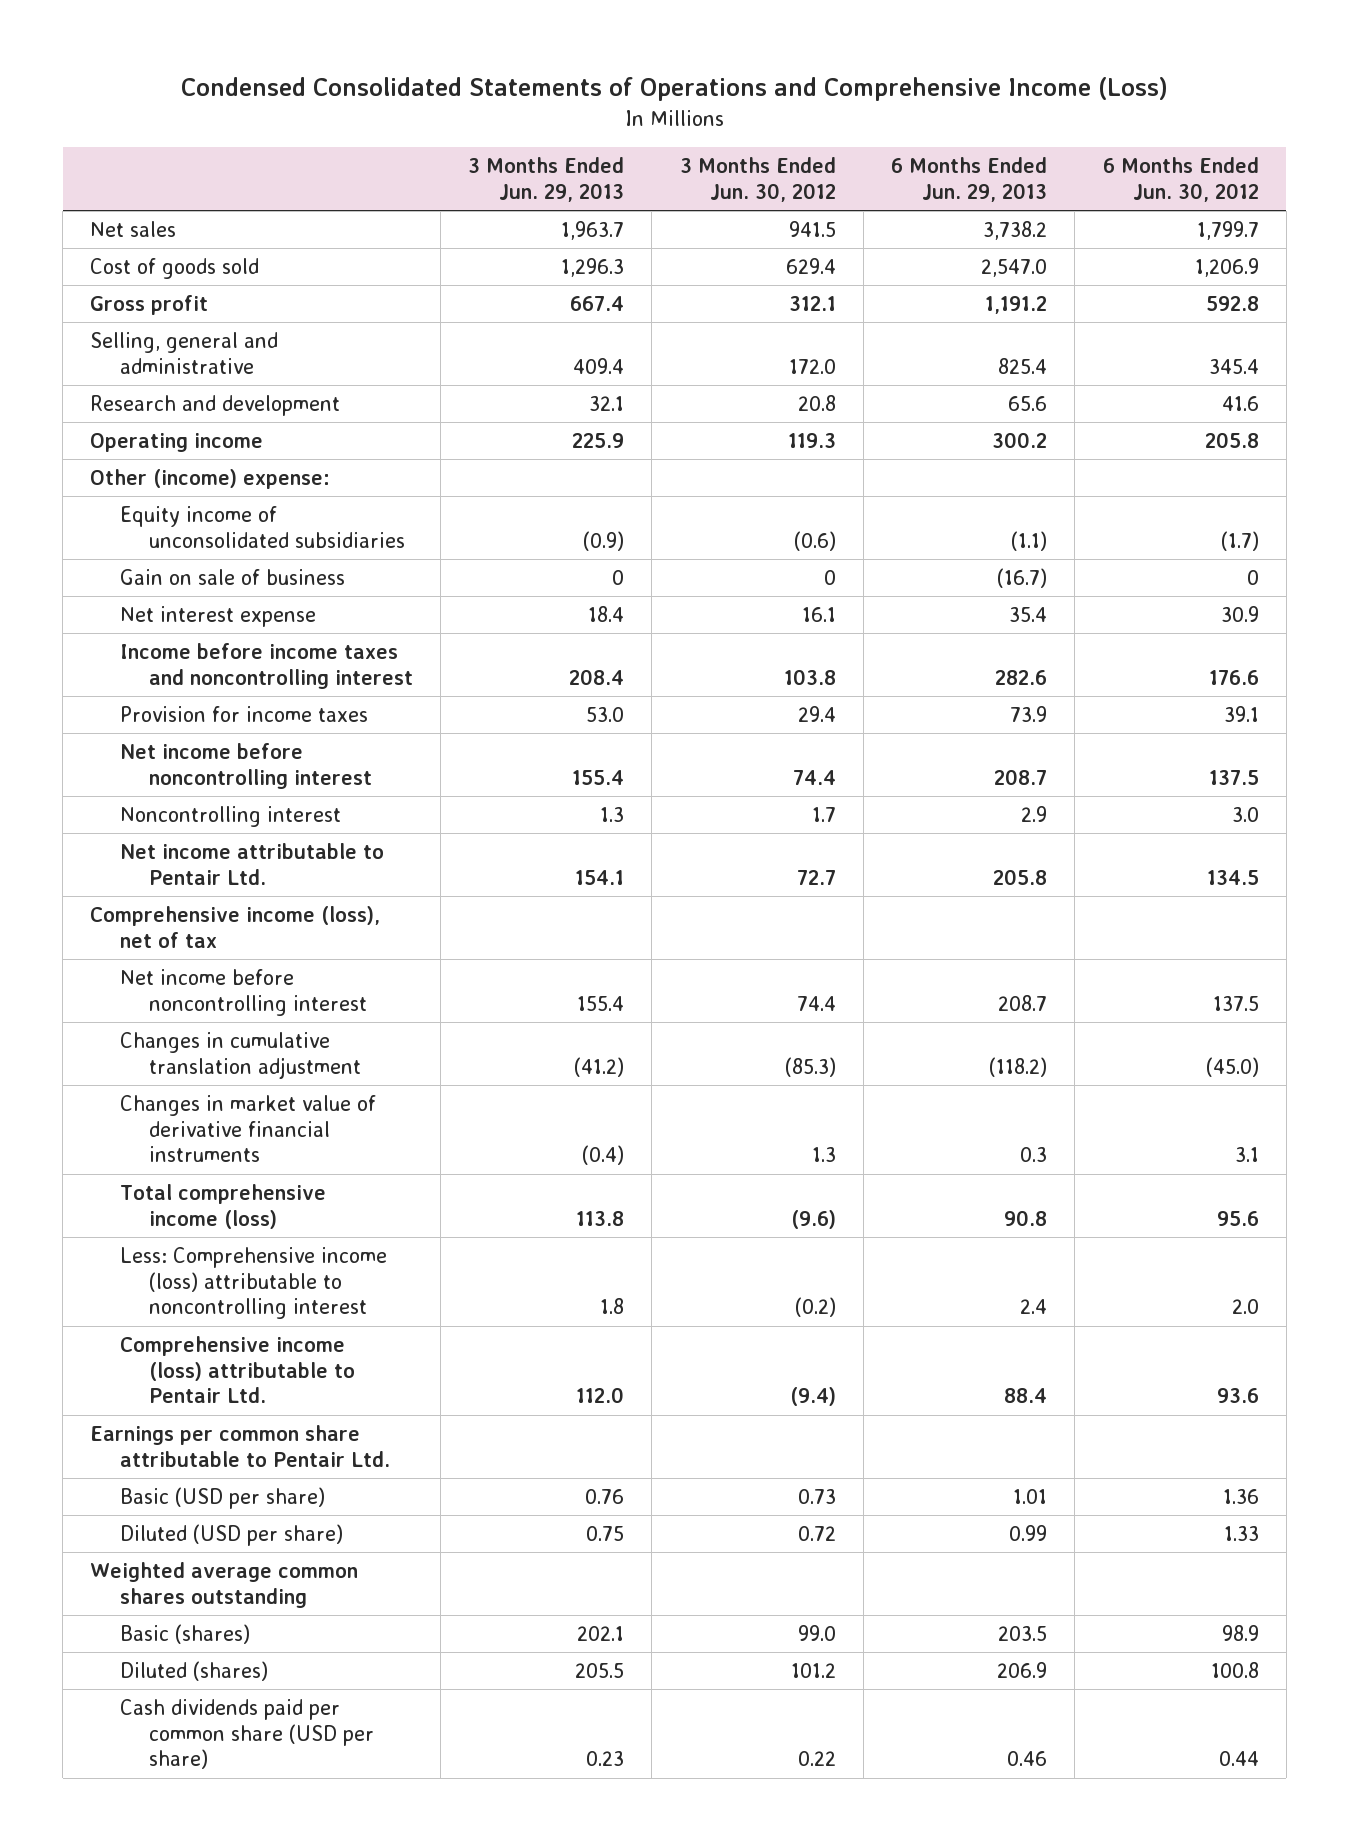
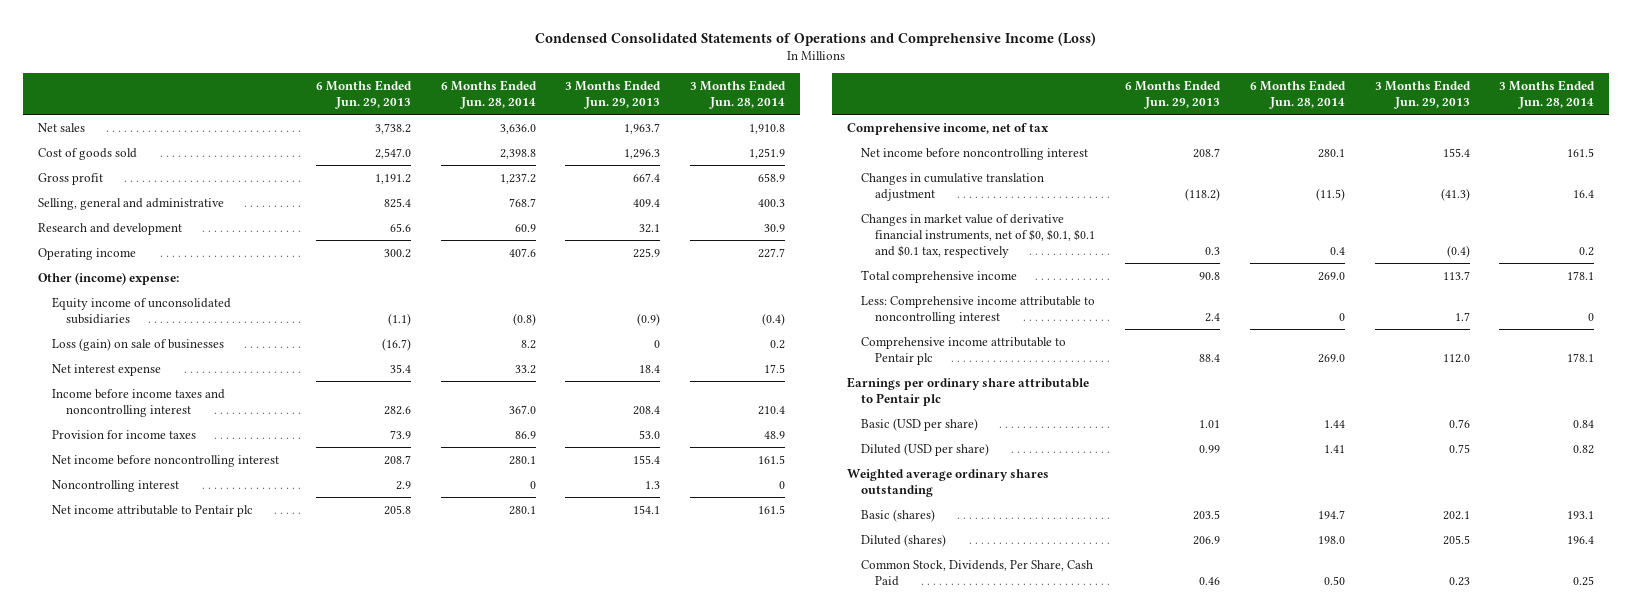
[679,157,836,202] 3 Months Ended Jun. 30, 2012 -> none
[1102,157,1259,202] 6 Months Ended Jun. 30, 2012 -> none
none -> [440,79,537,109] 6 Months Ended Jun. 28, 2014
none -> [690,79,787,109] 3 Months Ended Jun. 28, 2014
[119,568,345,585] Gain on sale of business -> [51,337,224,351] Loss (gain) on sale of businesses
[119,842,384,885] Net income attributable to Pentair Ltd. -> [51,504,253,517] Net income attributable to Pentair plc
[90,905,381,948] Comprehensive income (loss), net of tax -> [847,122,1050,135] Comprehensive income, net of tax
[574,1056,625,1077] (41.2) -> [1440,187,1470,201] (41.3)
[119,1094,376,1163] Changes in market value of derivative financial instruments -> [861,213,1096,258] Changes in market value of derivative financial instruments, net of $0, $0.1, $0.1 and $0.1 tax, respectively
[119,1183,326,1229] Total comprehensive income (loss) -> [861,269,1018,283] Total comprehensive income
[576,1210,625,1226] 113.8 -> [1442,270,1470,280] 113.7
[119,1246,387,1320] Less: Comprehensive income (loss) attributable to noncontrolling interest -> [861,295,1096,324] Less: Comprehensive income attributable to noncontrolling interest
[600,1298,625,1315] 1.8 -> [1454,311,1470,321] 1.7
[119,1335,355,1404] Comprehensive income (loss) attributable to Pentair Ltd. -> [861,336,1067,365] Comprehensive income attributable to Pentair plc
[90,1424,390,1467] Earnings per common share attributable to Pentair Ltd. -> [847,376,1090,406] Earnings per ordinary share attributable to Pentair plc
[90,1561,359,1608] Weighted average common shares outstanding -> [847,468,1050,497] Weighted average ordinary shares outstanding
[119,1698,374,1770] Cash dividends paid per common share (USD per share) -> [861,559,1094,586] Common Stock, Dividends, Per Share, Cash Paid

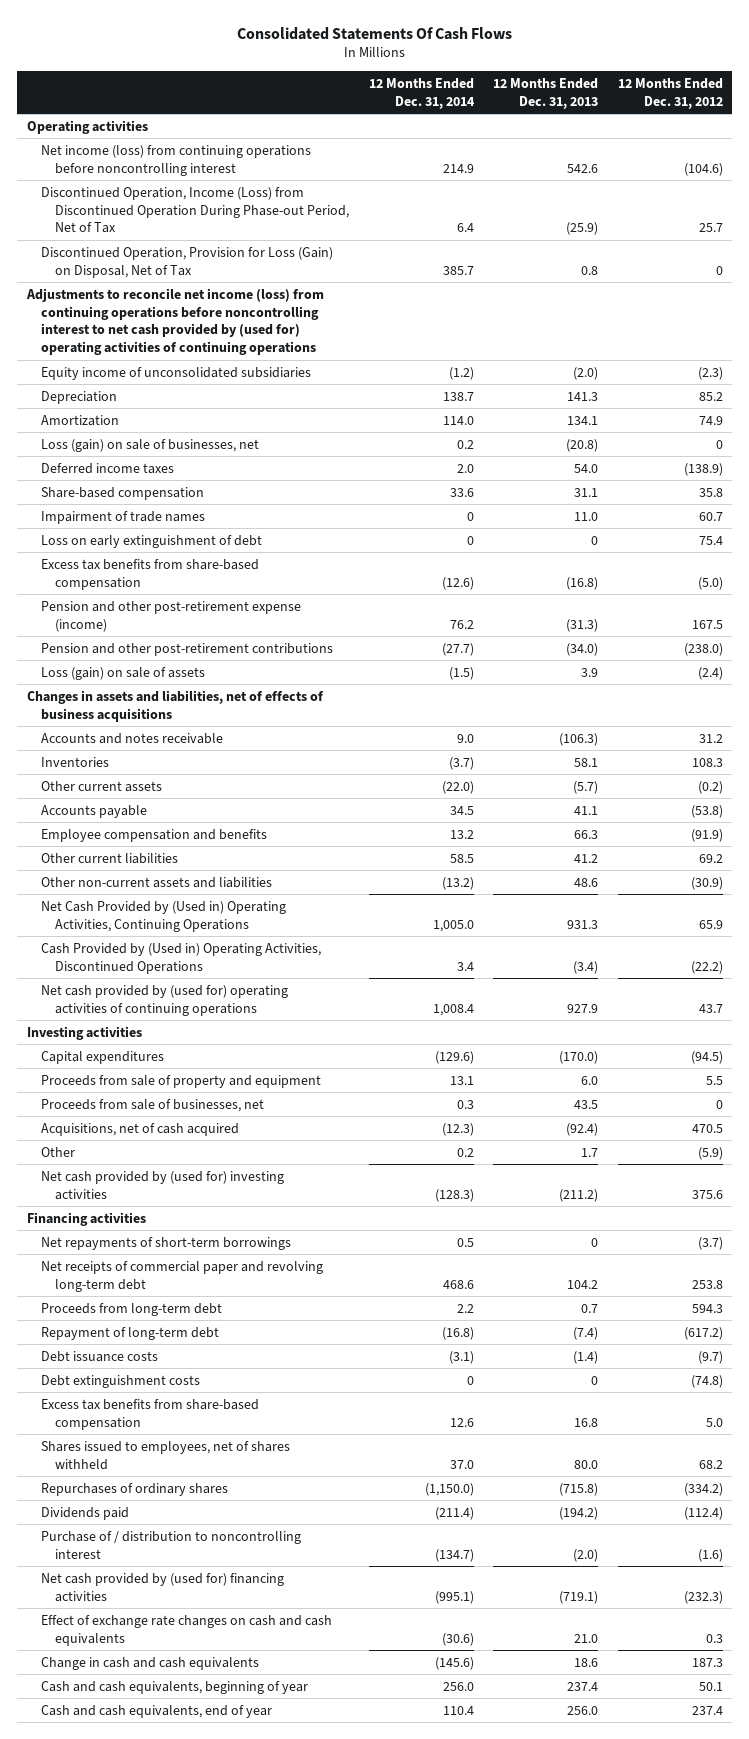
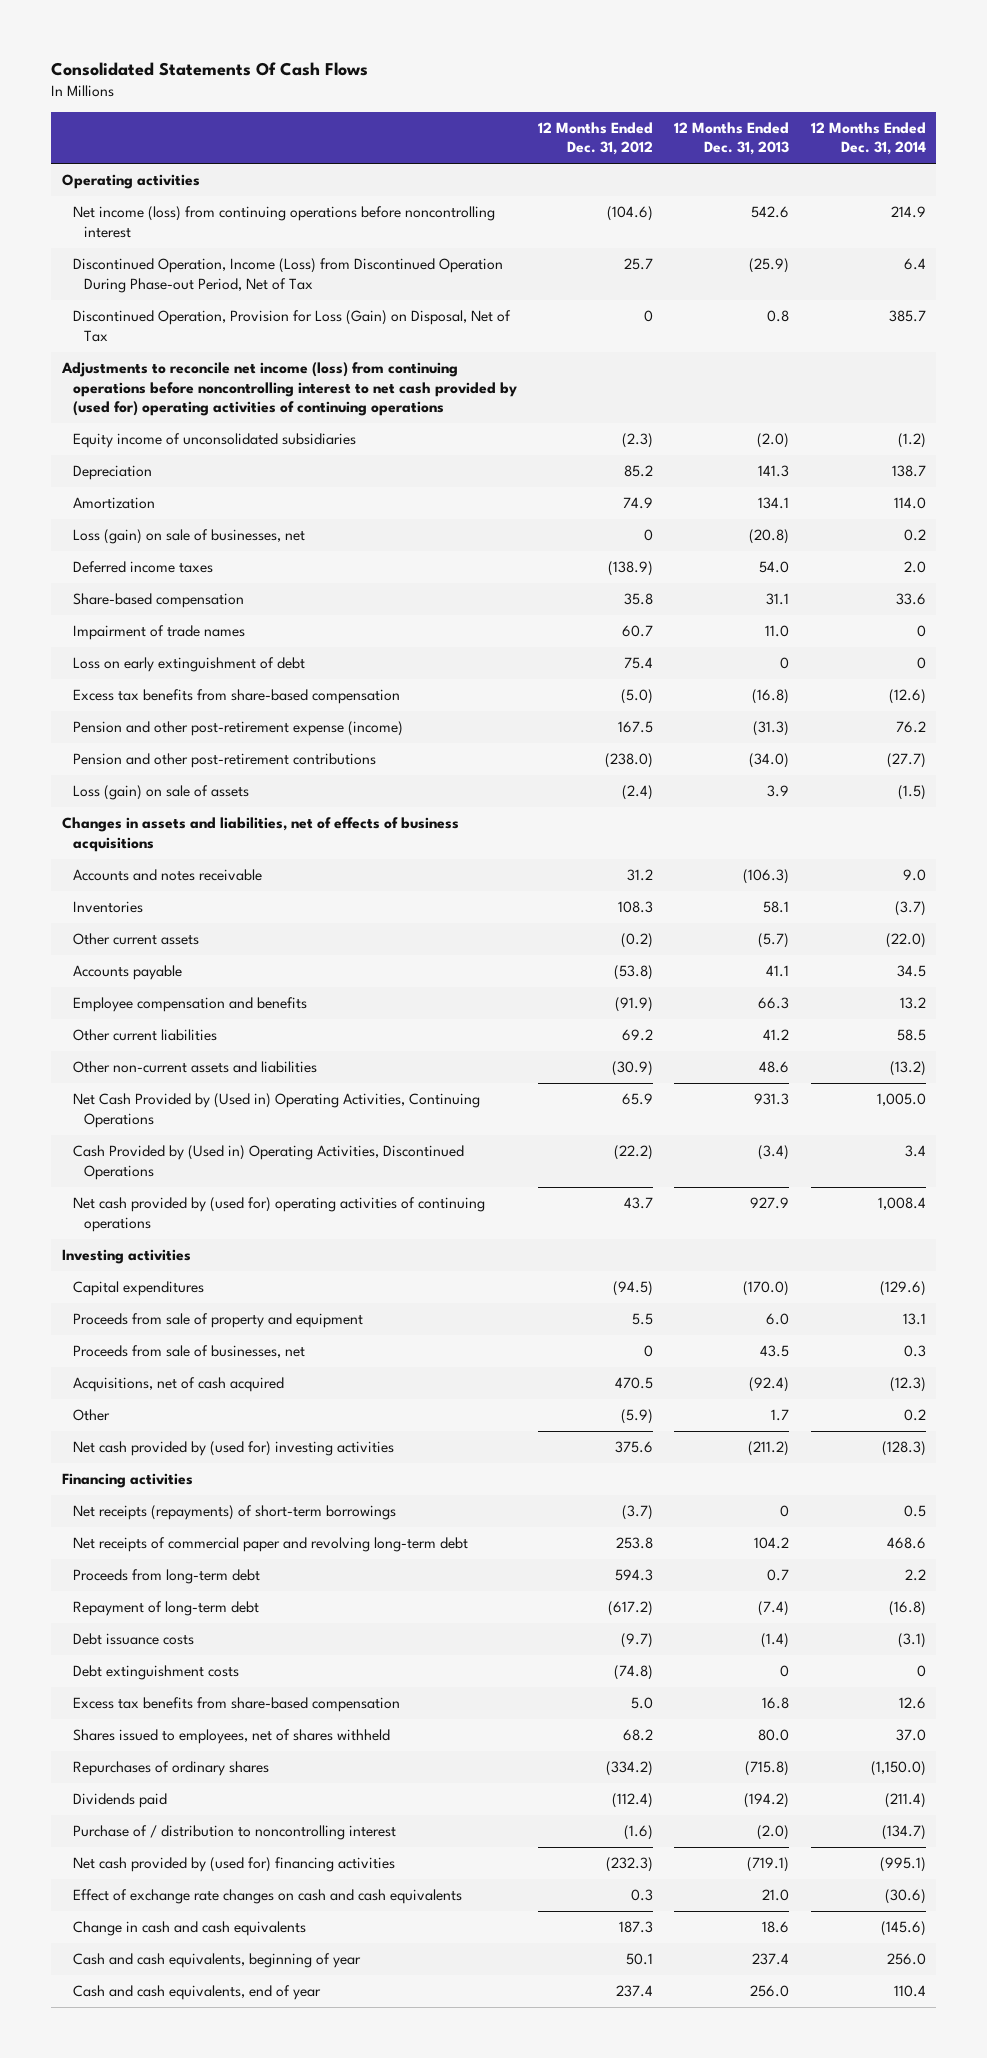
[41,1236,292,1250] Net repayments of short-term borrowings -> [72,1505,396,1521] Net receipts (repayments) of short-term borrowings

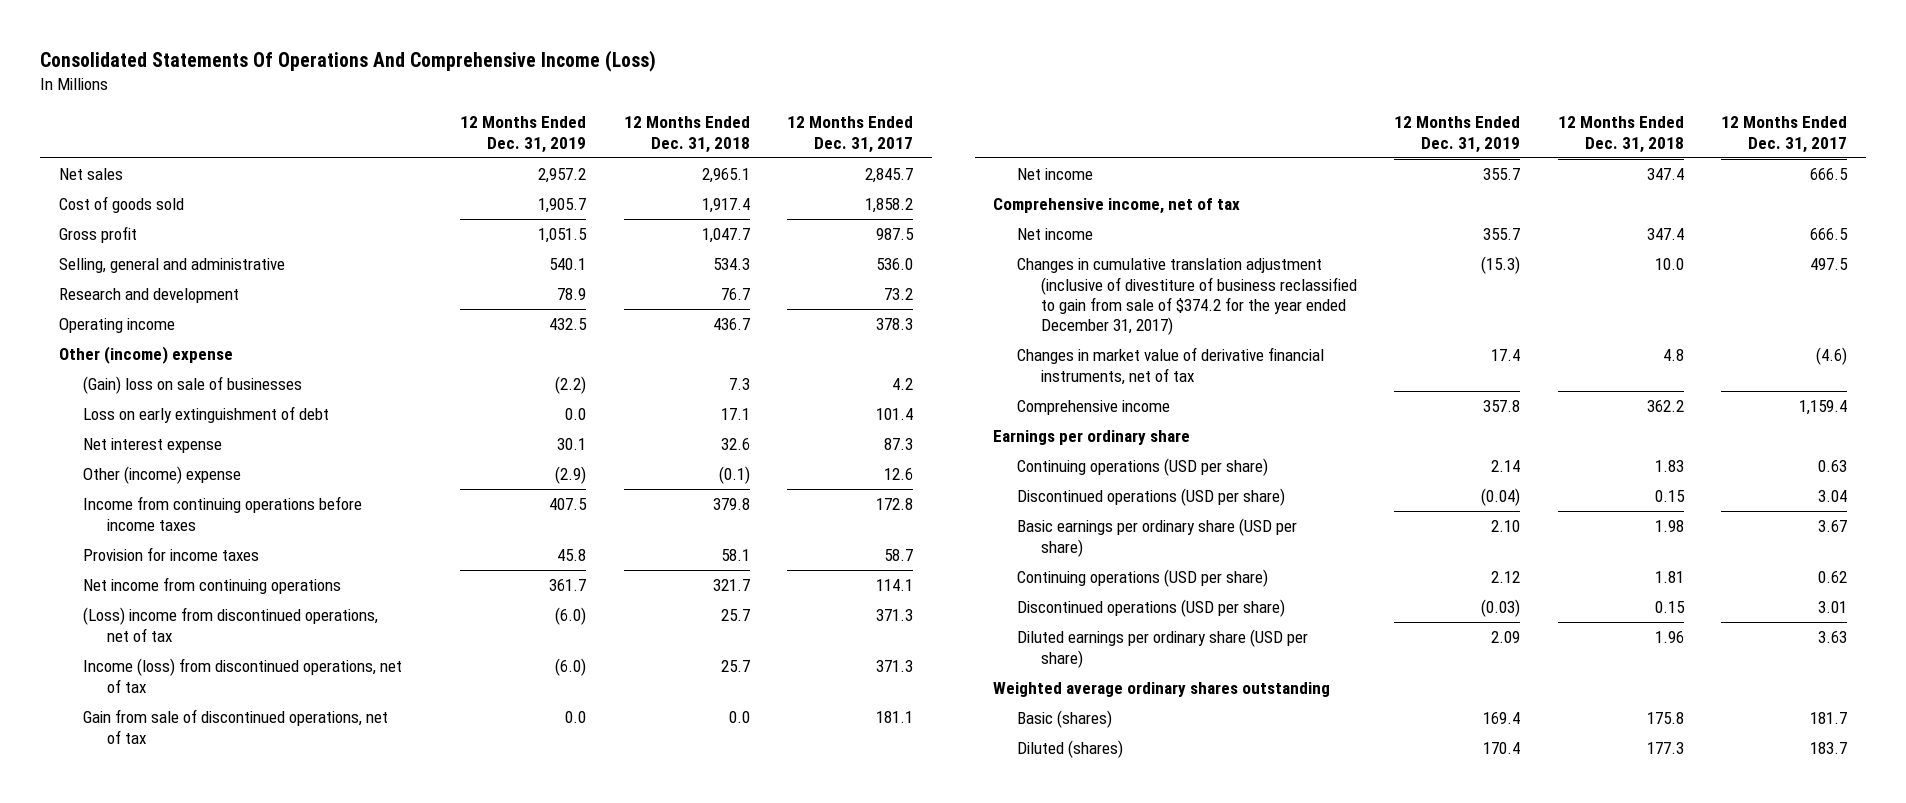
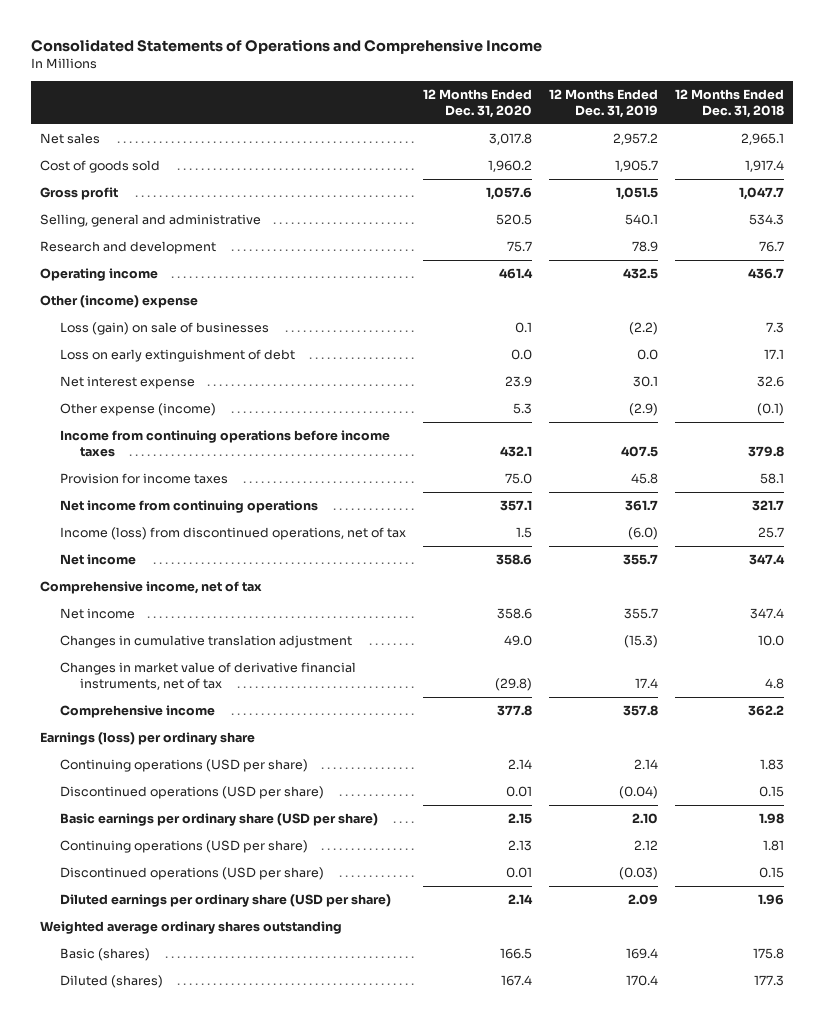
[40,49,657,72] Consolidated Statements Of Operations And Comprehensive Income (Loss) -> [31,38,543,54] Consolidated Statements of Operations and Comprehensive Income
[787,116,914,153] 12 Months Ended Dec. 31, 2017 -> none
none -> [422,88,532,119] 12 Months Ended Dec. 31, 2020
[82,376,302,395] (Gain) loss on sale of businesses -> [59,321,269,335] Loss (gain) on sale of businesses
[82,466,241,485] Other (income) expense -> [59,402,216,416] Other expense (income)
[82,607,378,642] (Loss) income from discontinued operations, net of tax -> none
[82,709,388,744] Gain from sale of discontinued operations, net of tax -> none
[1016,258,1357,336] Changes in cumulative translation adjustment (inclusive of divestiture of business reclassified to gain from sale of $374.2 for the year ended December 31, 2017) -> [59,634,352,648] Changes in cumulative translation adjustment
[993,430,1191,446] Earnings per ordinary share -> [39,731,255,745] Earnings (loss) per ordinary share

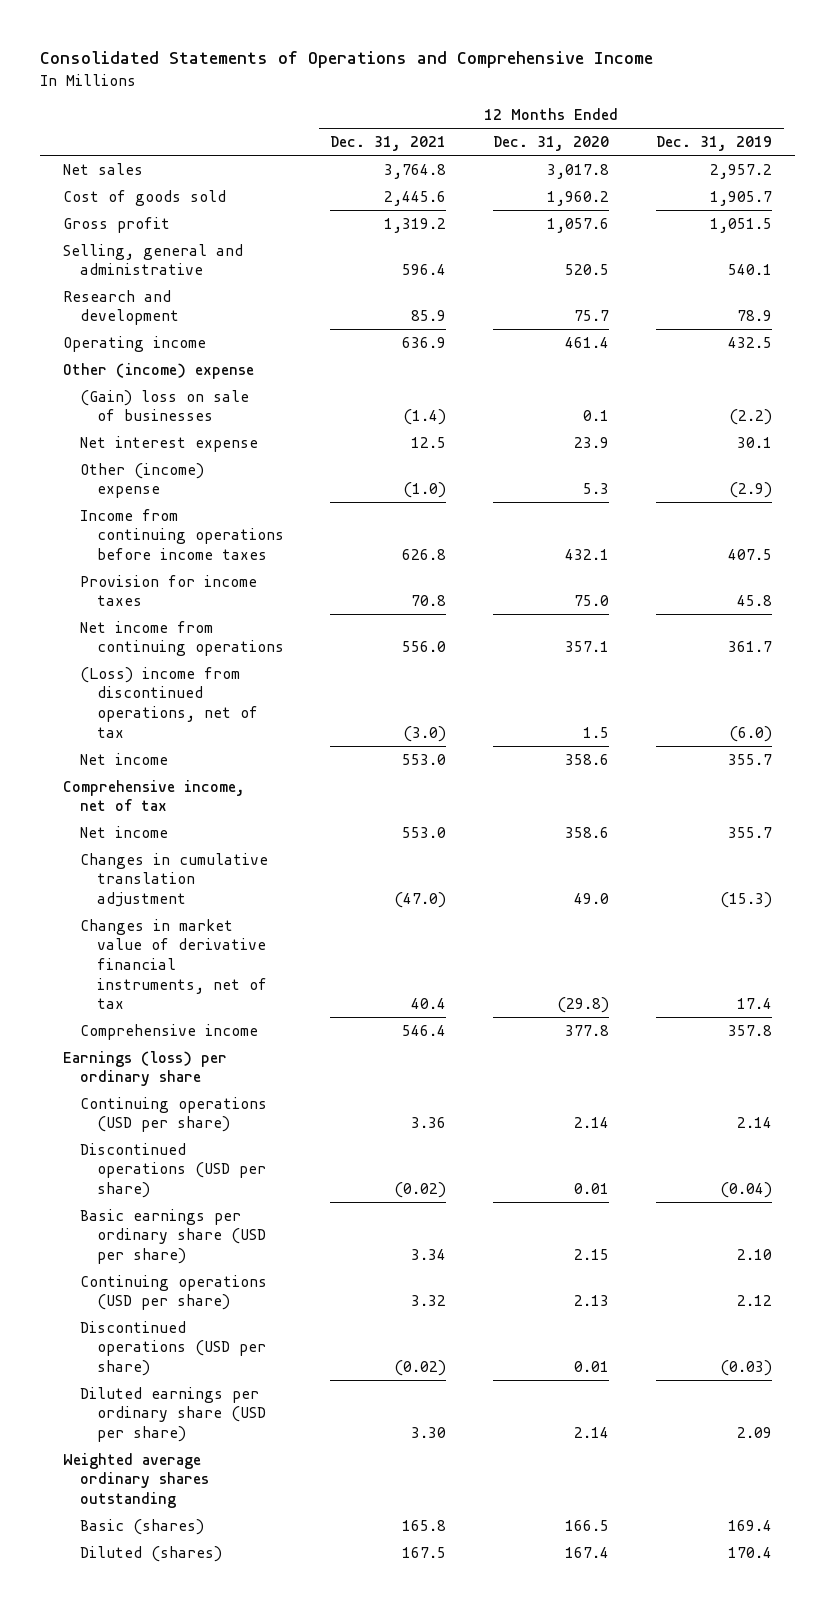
[675,88,785,119] 12 Months Ended Dec. 31, 2018 -> none
none -> [330,136,447,152] Dec. 31, 2021
[59,348,295,362] Loss on early extinguishment of debt -> none
[59,321,269,335] Loss (gain) on sale of businesses -> [79,389,249,422] (Gain) loss on sale of businesses
[59,402,216,416] Other expense (income) -> [79,462,204,499] Other (income) expense
[59,526,406,540] Income (loss) from discontinued operations, net of tax -> [79,666,258,738] (Loss) income from discontinued operations, net of tax

